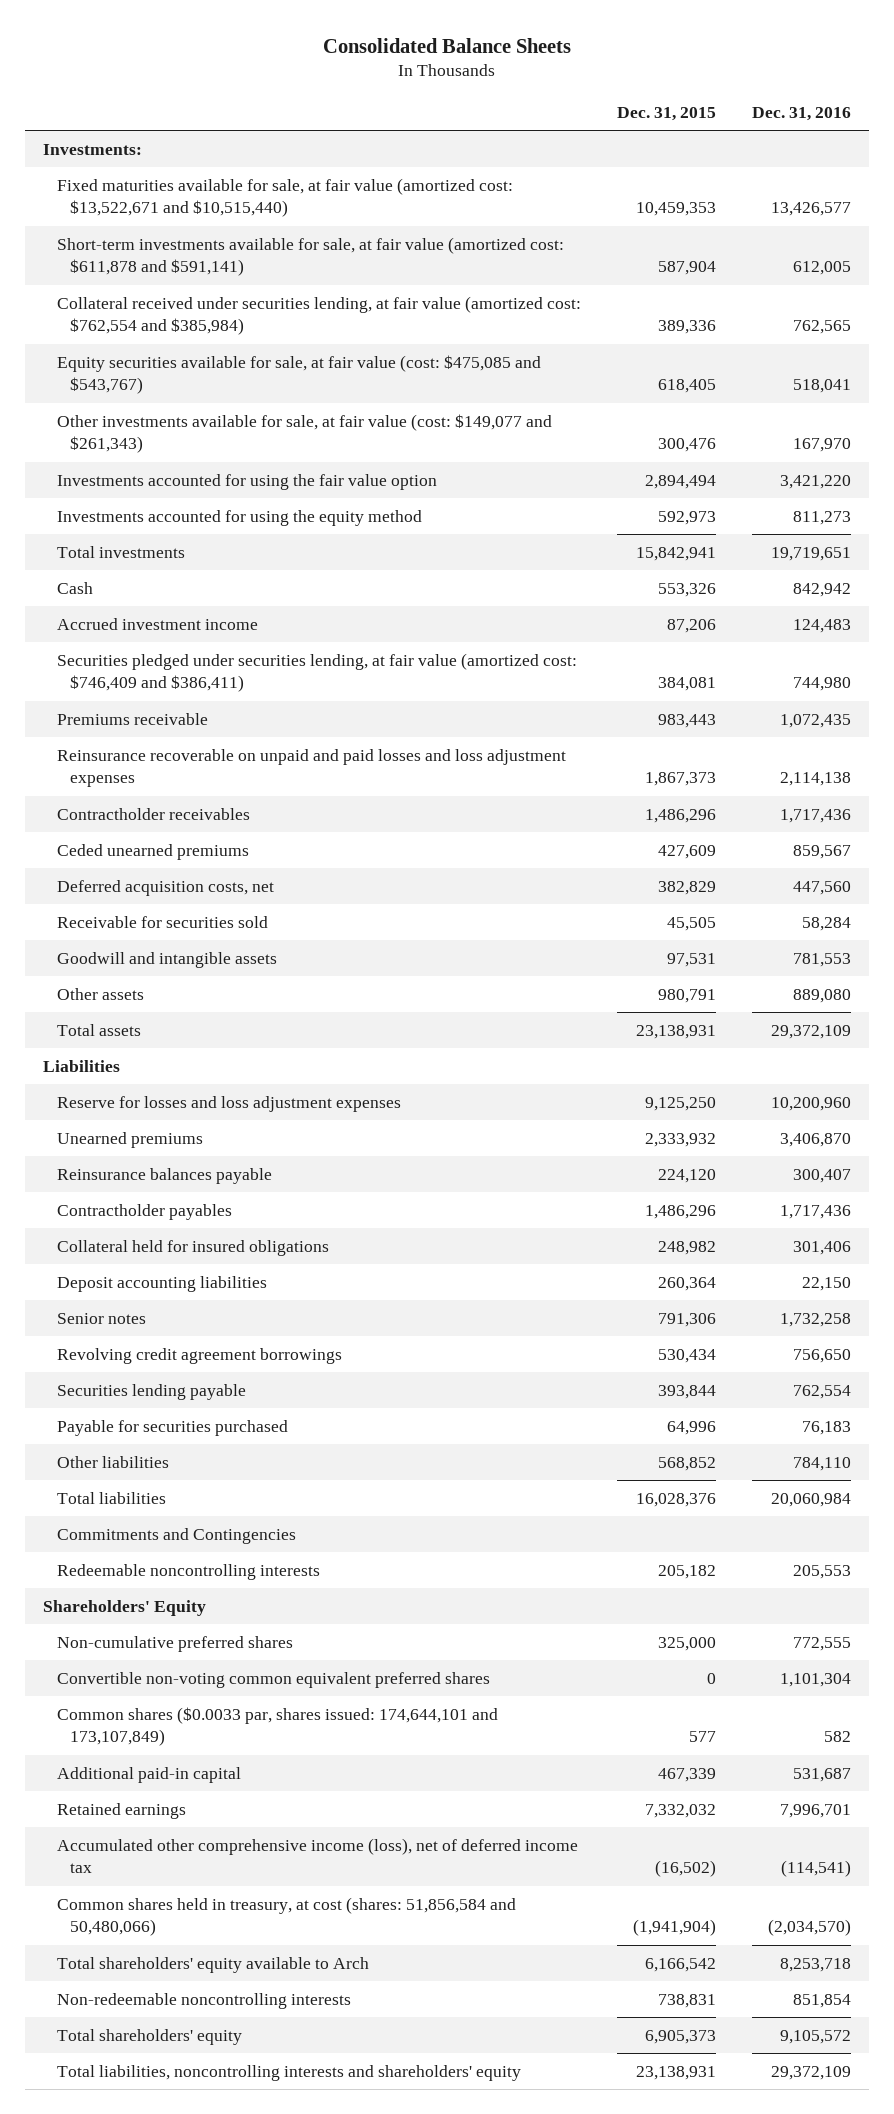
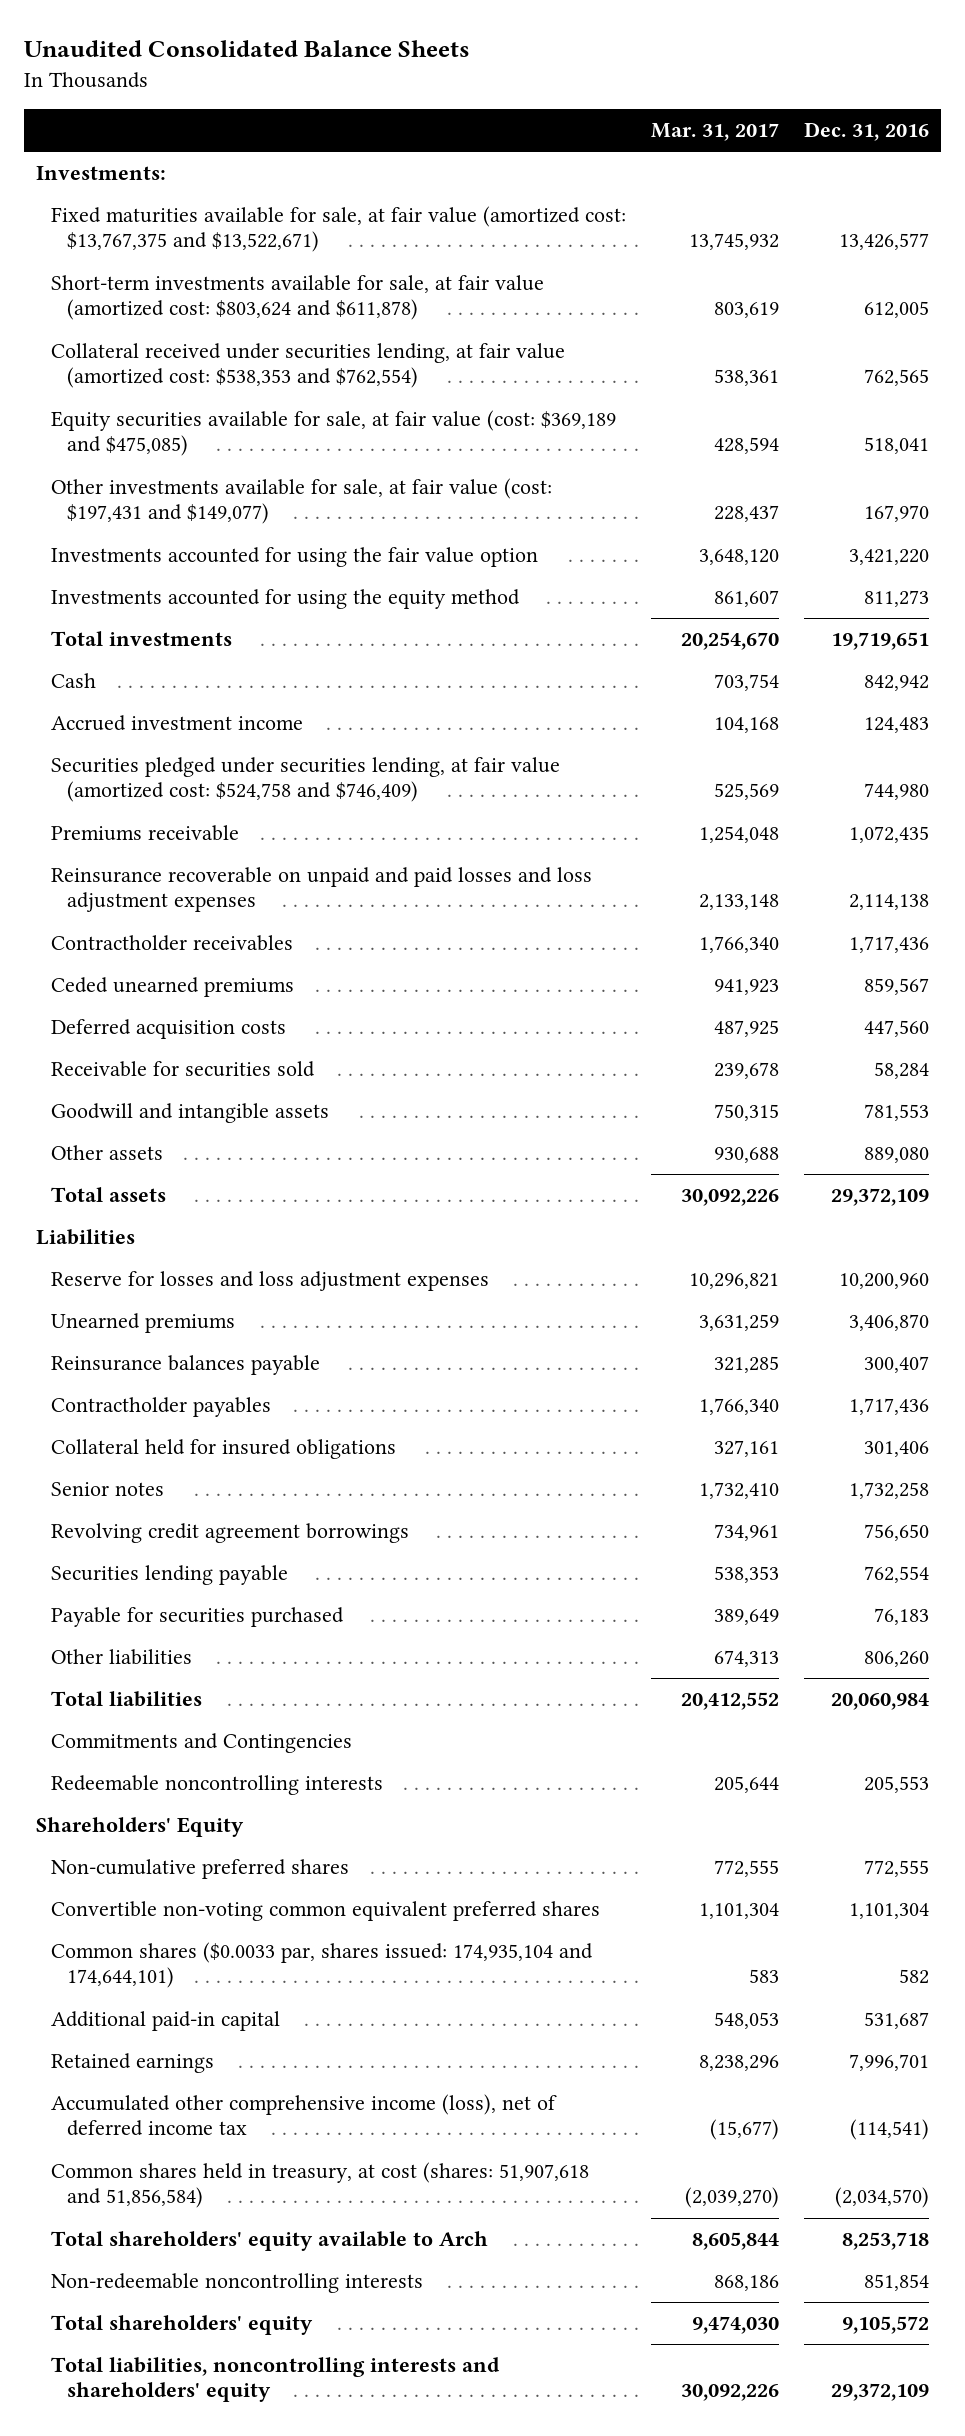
[322,37,571,53] Consolidated Balance Sheets -> [23,40,470,58] Unaudited Consolidated Balance Sheets
[616,107,716,122] Dec. 31, 2015 -> none
none -> [651,122,780,141] Mar. 31, 2017
[56,177,513,218] Fixed maturities available for sale, at fair value (amortized cost: $13,522,671 and $10,515,440) -> [51,206,627,253] Fixed maturities available for sale, at fair value (amortized cost: $13,767,375 and $13,522,671)
[56,236,564,277] Short-term investments available for sale, at fair value (amortized cost: $611,878 and $591,141) -> [51,275,545,321] Short-term investments available for sale, at fair value (amortized cost: $803,624 and $611,878)
[56,295,581,336] Collateral received under securities lending, at fair value (amortized cost: $762,554 and $385,984) -> [51,343,566,389] Collateral received under securities lending, at fair value (amortized cost: $538,353 and $762,554)
[56,354,541,395] Equity securities available for sale, at fair value (cost: $475,085 and $543,767) -> [51,410,617,457] Equity securities available for sale, at fair value (cost: $369,189 and $475,085)
[56,413,552,454] Other investments available for sale, at fair value (cost: $149,077 and $261,343) -> [51,478,553,525] Other investments available for sale, at fair value (cost: $197,431 and $149,077)
[56,652,577,693] Securities pledged under securities lending, at fair value (amortized cost: $746,409 and $386,411) -> [51,757,561,803] Securities pledged under securities lending, at fair value (amortized cost: $524,758 and $746,409)
[56,879,274,896] Deferred acquisition costs, net -> [51,1019,287,1040] Deferred acquisition costs
[56,1275,267,1292] Deposit accounting liabilities -> none
[792,1456,851,1471] 784,110 -> [863,1651,929,1668] 806,260
[56,1706,498,1747] Common shares ($0.0033 par, shares issued: 174,644,101 and 173,107,849) -> [51,1942,594,1989] Common shares ($0.0033 par, shares issued: 174,935,104 and 174,644,101)
[56,1896,516,1937] Common shares held in treasury, at cost (shares: 51,856,584 and 50,480,066) -> [51,2162,590,2209] Common shares held in treasury, at cost (shares: 51,907,618 and 51,856,584)

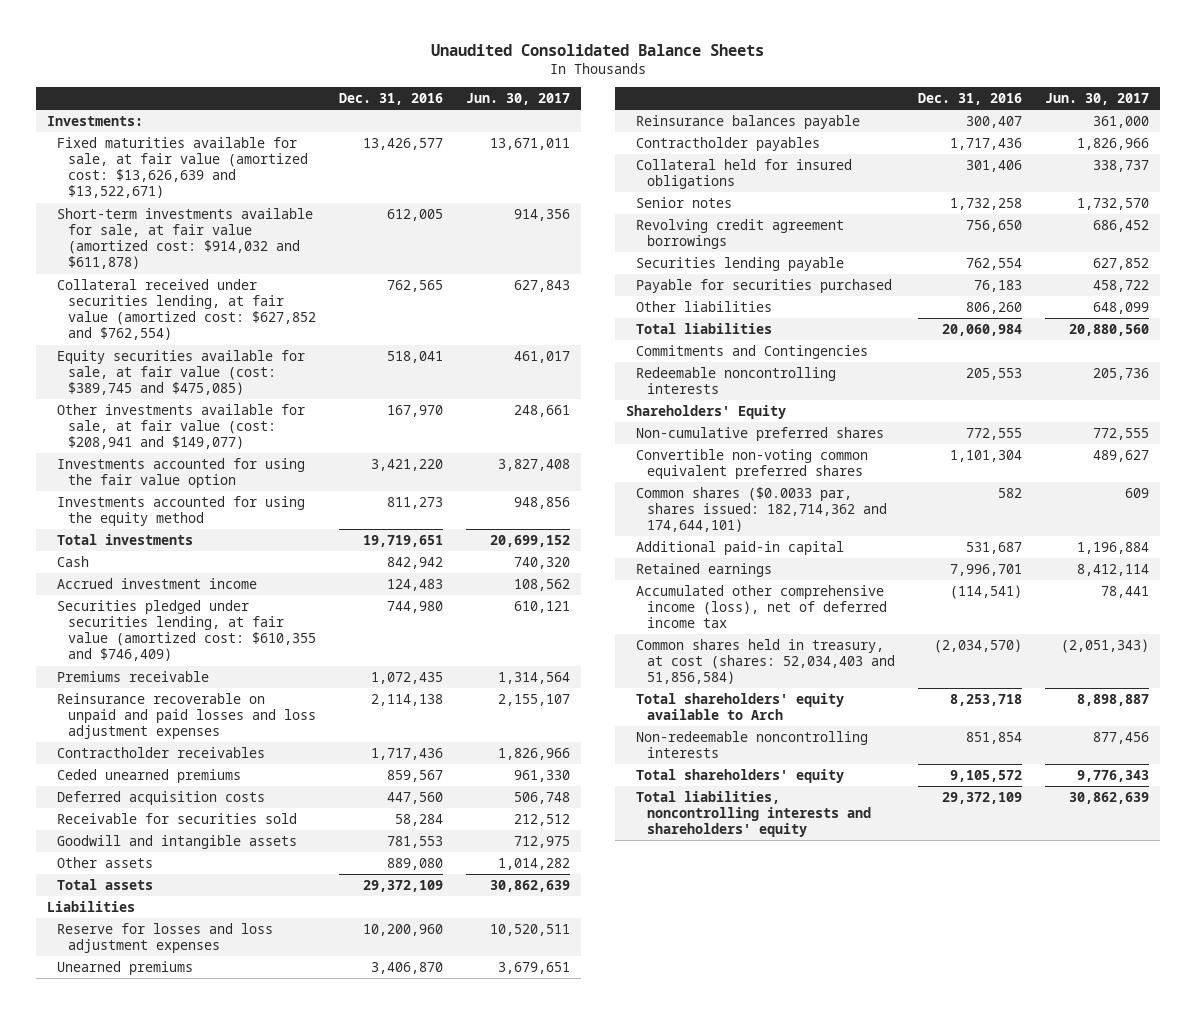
[651,122,780,141] Mar. 31, 2017 -> none
none -> [465,93,570,106] Jun. 30, 2017
[51,206,627,253] Fixed maturities available for sale, at fair value (amortized cost: $13,767,375 and $13,522,671) -> [57,136,308,199] Fixed maturities available for sale, at fair value (amortized cost: $13,626,639 and $13,522,671)
[51,275,545,321] Short-term investments available for sale, at fair value (amortized cost: $803,624 and $611,878) -> [57,207,314,270] Short-term investments available for sale, at fair value (amortized cost: $914,032 and $611,878)
[51,343,566,389] Collateral received under securities lending, at fair value (amortized cost: $538,353 and $762,554) -> [57,278,316,341] Collateral received under securities lending, at fair value (amortized cost: $627,852 and $762,554)
[51,410,617,457] Equity securities available for sale, at fair value (cost: $369,189 and $475,085) -> [57,349,306,396] Equity securities available for sale, at fair value (cost: $389,745 and $475,085)
[51,478,553,525] Other investments available for sale, at fair value (cost: $197,431 and $149,077) -> [57,403,306,450] Other investments available for sale, at fair value (cost: $208,941 and $149,077)
[51,757,561,803] Securities pledged under securities lending, at fair value (amortized cost: $524,758 and $746,409) -> [57,599,316,662] Securities pledged under securities lending, at fair value (amortized cost: $610,355 and $746,409)
[51,1942,594,1989] Common shares ($0.0033 par, shares issued: 174,935,104 and 174,644,101) -> [636,486,887,533] Common shares ($0.0033 par, shares issued: 182,714,362 and 174,644,101)
[51,2162,590,2209] Common shares held in treasury, at cost (shares: 51,907,618 and 51,856,584) -> [636,638,895,685] Common shares held in treasury, at cost (shares: 52,034,403 and 51,856,584)

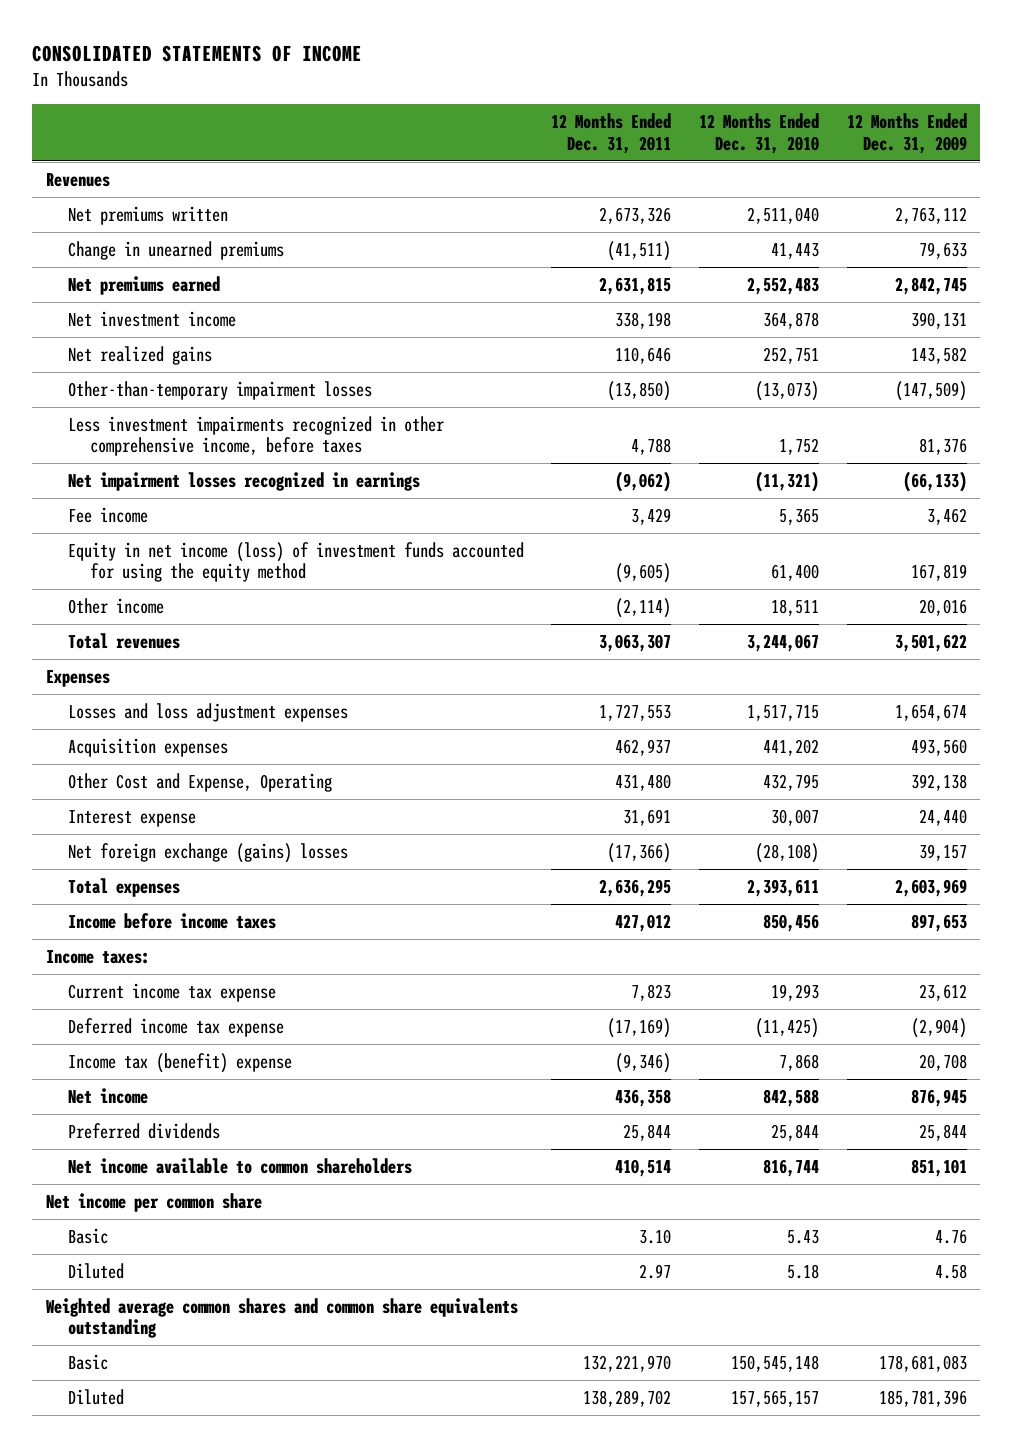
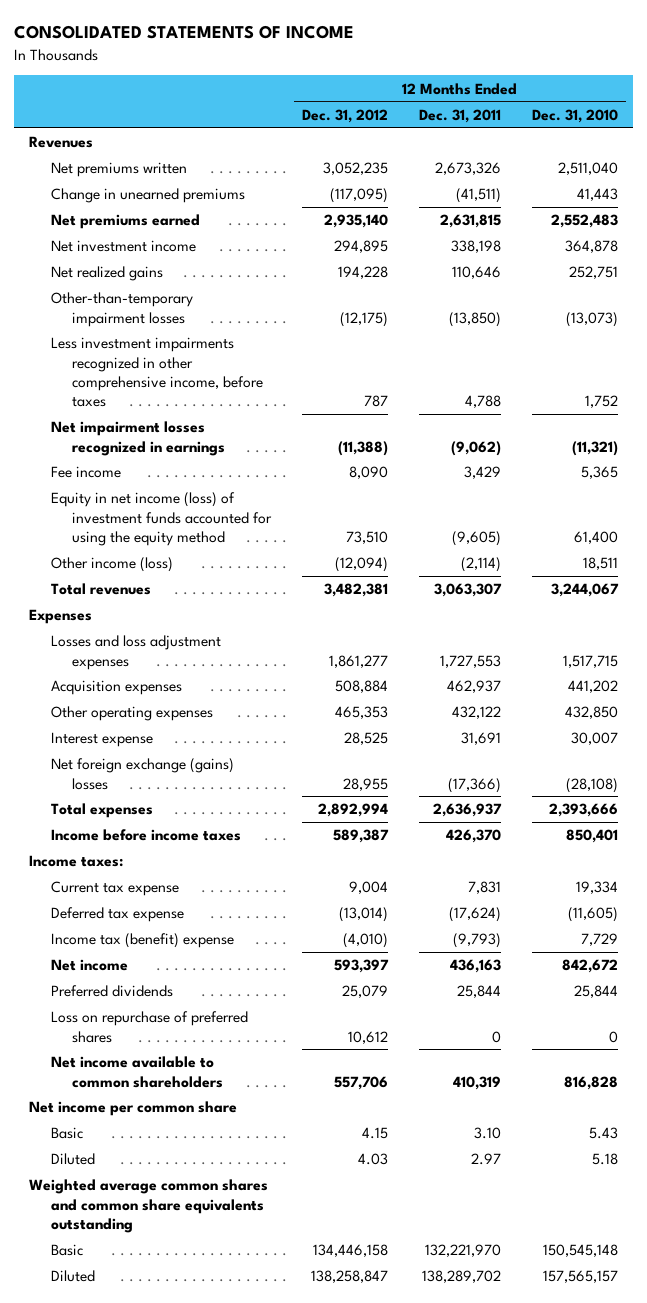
[846,113,967,154] 12 Months Ended Dec. 31, 2009 -> none
none -> [302,108,389,123] Dec. 31, 2012
[67,597,164,614] Other income -> [50,557,173,573] Other income (loss)
[67,772,332,792] Other Cost and Expense, Operating -> [50,706,213,722] Other operating expenses
[615,773,672,791] 431,480 -> [452,706,502,720] 432,122
[763,773,820,791] 432,795 -> [564,706,618,720] 432,850
[599,878,672,897] 2,636,295 -> [433,803,503,818] 2,636,937
[747,878,820,897] 2,393,611 -> [548,803,618,818] 2,393,666
[615,913,672,932] 427,012 -> [446,829,502,844] 426,370
[763,913,820,932] 850,456 -> [565,829,618,844] 850,401
[67,982,276,1002] Current income tax expense -> [50,881,179,897] Current tax expense
[631,983,672,1001] 7,823 -> [468,881,502,895] 7,831
[771,983,820,1001] 19,293 -> [575,881,618,895] 19,334
[67,1017,284,1037] Deferred income tax expense -> [50,907,184,923] Deferred tax expense
[607,1017,672,1038] (17,169) -> [449,907,502,923] (17,624)
[755,1017,820,1038] (11,425) -> [567,907,618,923] (11,605)
[615,1052,672,1073] (9,346) -> [453,933,502,949] (9,793)
[779,1053,820,1071] 7,868 -> [580,933,618,947] 7,729
[615,1088,672,1107] 436,358 -> [450,959,502,974] 436,163
[763,1088,820,1107] 842,588 -> [561,959,618,974] 842,672
none -> [50,1011,248,1043] Loss on repurchase of preferred shares
[615,1158,672,1177] 410,514 -> [453,1075,502,1090] 410,319
[763,1158,820,1177] 816,744 -> [563,1075,618,1090] 816,828

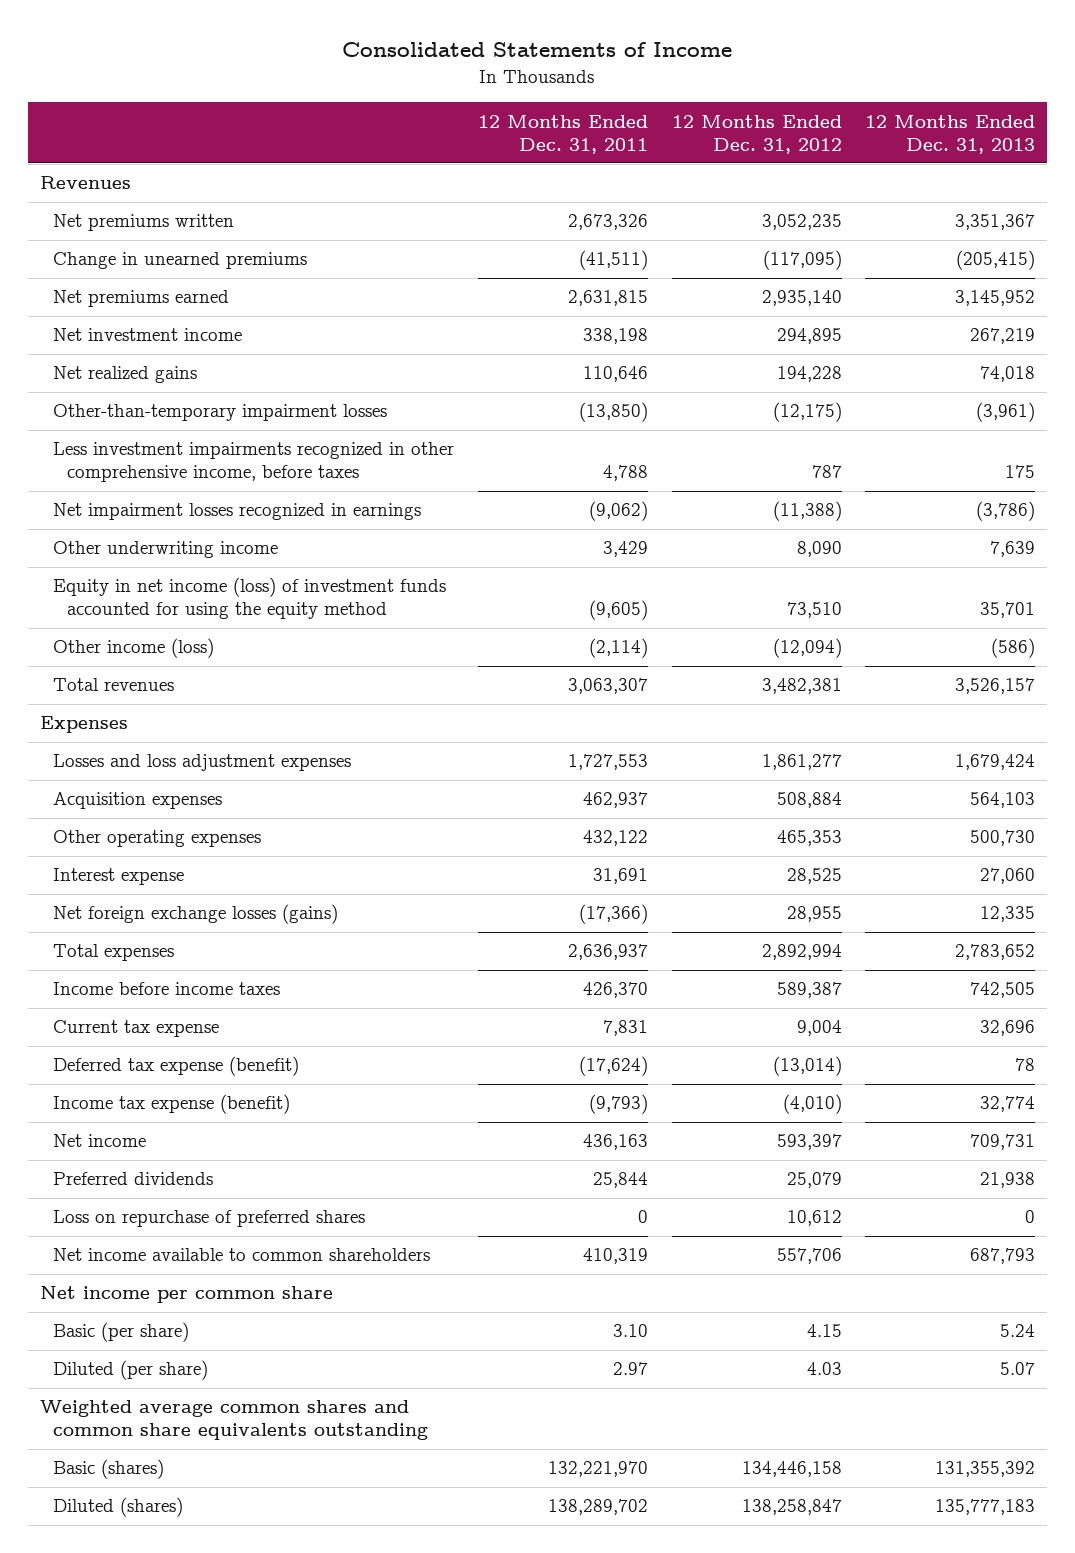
[14,25,355,40] CONSOLIDATED STATEMENTS OF INCOME -> [342,42,733,58] Consolidated Statements of Income
[531,108,618,123] Dec. 31, 2010 -> none
none -> [865,114,1036,154] 12 Months Ended Dec. 31, 2013
[50,466,121,479] Fee income -> [53,541,279,559] Other underwriting income
[50,758,234,790] Net foreign exchange (gains) losses -> [53,904,339,925] Net foreign exchange losses (gains)
[29,855,124,868] Income taxes: -> none
[50,907,184,923] Deferred tax expense -> [53,1056,300,1077] Deferred tax expense (benefit)
[50,933,234,949] Income tax (benefit) expense -> [53,1094,291,1115] Income tax expense (benefit)
[50,1127,83,1140] Basic -> [53,1322,190,1343] Basic (per share)
[50,1153,95,1166] Diluted -> [53,1360,209,1381] Diluted (per share)
[50,1244,83,1257] Basic -> [53,1459,165,1480] Basic (shares)
[50,1270,95,1283] Diluted -> [53,1497,184,1518] Diluted (shares)

